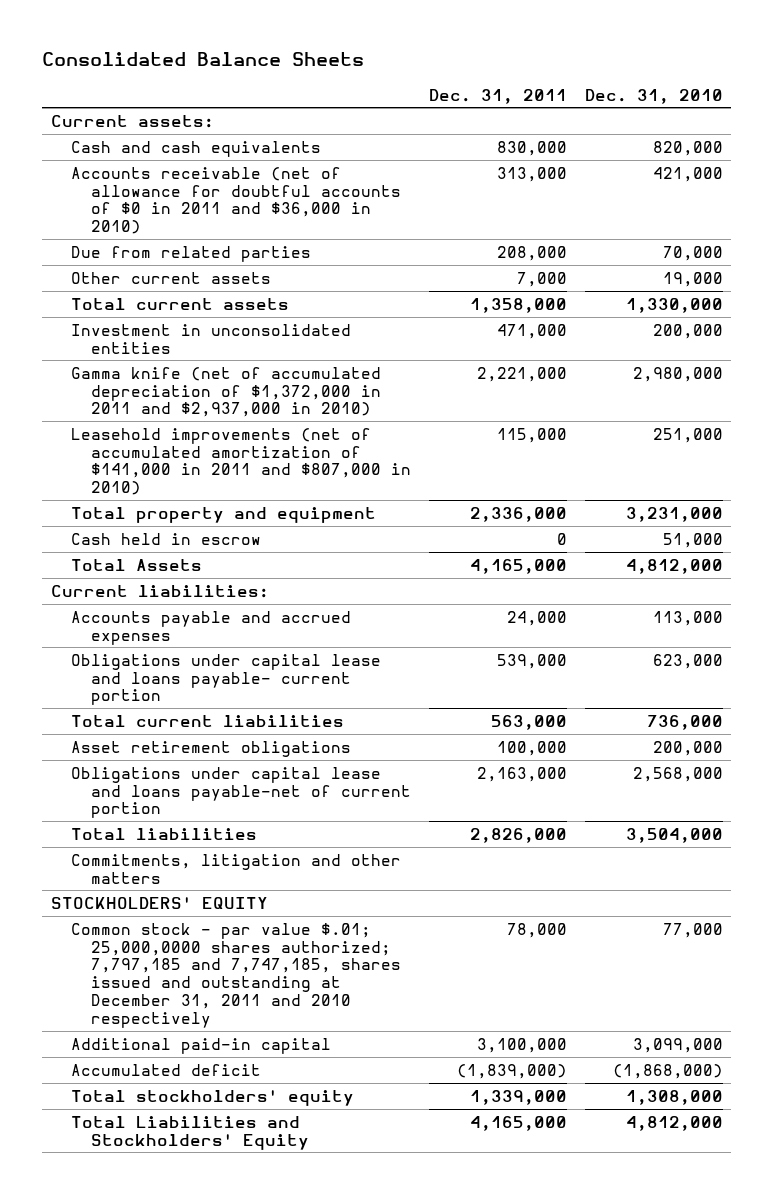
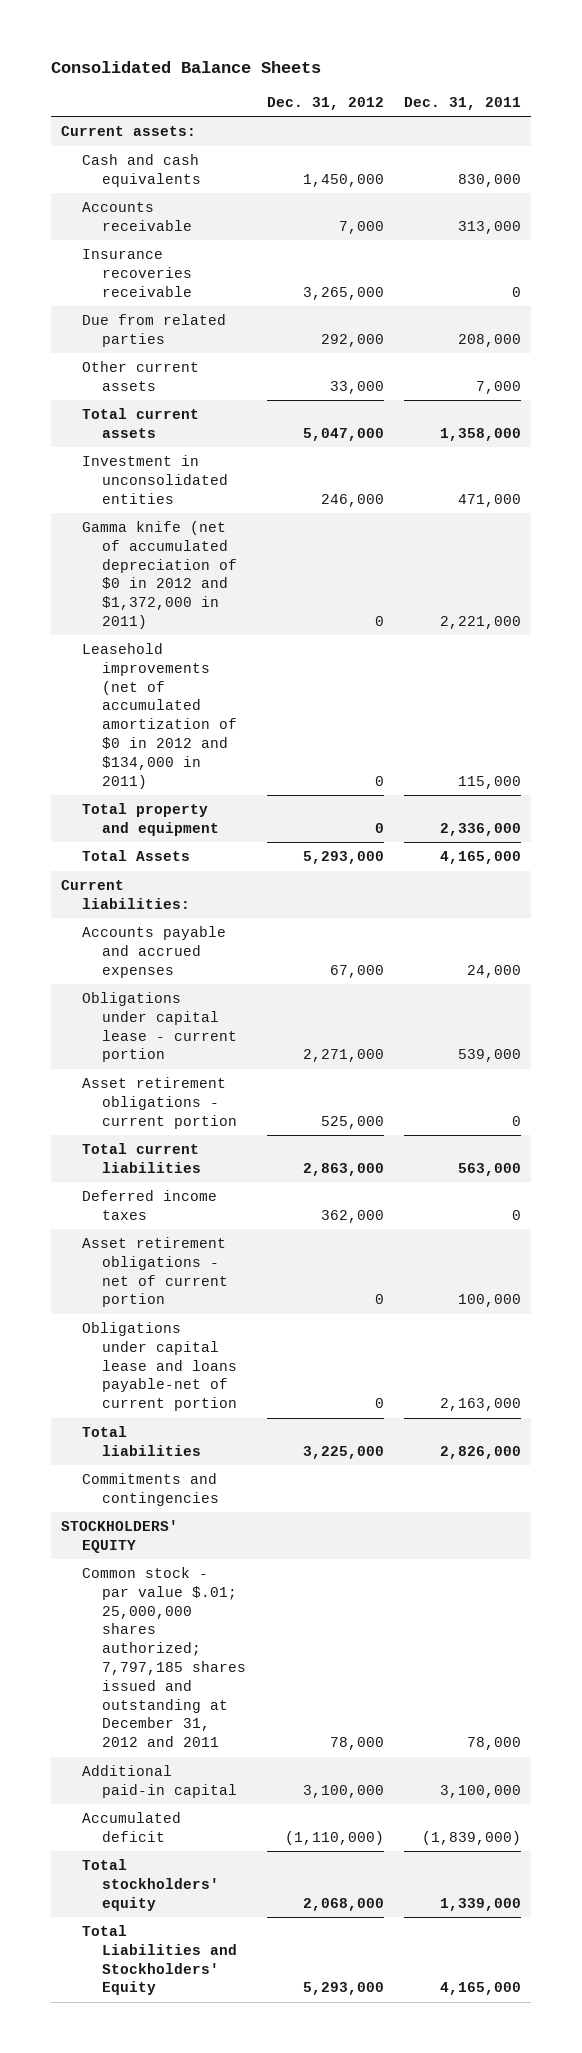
[584,88,723,104] Dec. 31, 2010 -> none
none -> [266,96,384,110] Dec. 31, 2012
[71,166,402,235] Accounts receivable (net of allowance for doubtful accounts of $0 in 2011 and $36,000 in 2010) -> [81,202,193,231] Accounts receivable
none -> [81,249,193,297] Insurance recoveries receivable
[71,366,382,418] Gamma knife (net of accumulated depreciation of $1,372,000 in 2011 and $2,937,000 in 2010) -> [81,521,238,630] Gamma knife (net of accumulated depreciation of $0 in 2012 and $1,372,000 in 2011)
[71,427,412,496] Leasehold improvements (net of accumulated amortization of $141,000 in 2011 and $807,000 in 2010) -> [81,643,238,789] Leasehold improvements (net of accumulated amortization of $0 in 2012 and $134,000 in 2011)
[71,532,262,545] Cash held in escrow -> none
[71,653,382,706] Obligations under capital lease and loans payable- current portion -> [81,992,238,1063] Obligations under capital lease - current portion
none -> [81,1077,238,1129] Asset retirement obligations - current portion
none -> [81,1190,217,1220] Deferred income taxes
[71,740,352,757] Asset retirement obligations -> [81,1237,229,1308] Asset retirement obligations - net of current portion
[71,853,402,884] Commitments, litigation and other matters -> [81,1473,220,1506] Commitments and contingencies
[71,922,402,1029] Common stock - par value $.01; 25,000,0000 shares authorized; 7,797,185 and 7,747,185, shares issued and outstanding at December 31, 2011 and 2010 respectively -> [81,1567,247,1748] Common stock - par value $.01; 25,000,000 shares authorized; 7,797,185 shares issued and outstanding at December 31, 2012 and 2011

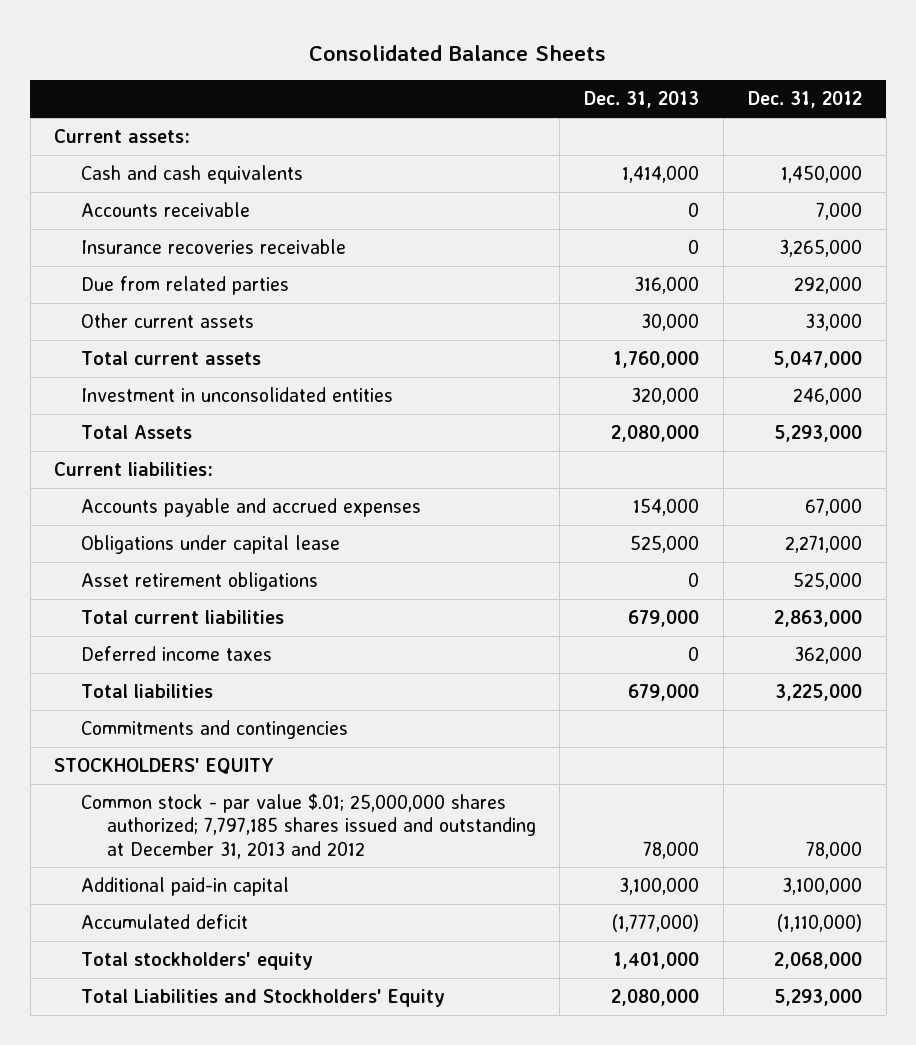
[404,96,522,110] Dec. 31, 2011 -> none
none -> [584,91,700,109] Dec. 31, 2013
[81,521,238,630] Gamma knife (net of accumulated depreciation of $0 in 2012 and $1,372,000 in 2011) -> none
[81,643,238,789] Leasehold improvements (net of accumulated amortization of $0 in 2012 and $134,000 in 2011) -> none
[81,803,220,836] Total property and equipment -> none
[81,992,238,1063] Obligations under capital lease - current portion -> [80,535,340,555] Obligations under capital lease
[81,1077,238,1129] Asset retirement obligations - current portion -> [80,572,318,592] Asset retirement obligations
[81,1237,229,1308] Asset retirement obligations - net of current portion -> none
[81,1322,238,1412] Obligations under capital lease and loans payable-net of current portion -> none
[81,1567,247,1748] Common stock - par value $.01; 25,000,000 shares authorized; 7,797,185 shares issued and outstanding at December 31, 2012 and 2011 -> [80,793,536,859] Common stock - par value $.01; 25,000,000 shares authorized; 7,797,185 shares issued and outstanding at December 31, 2013 and 2012

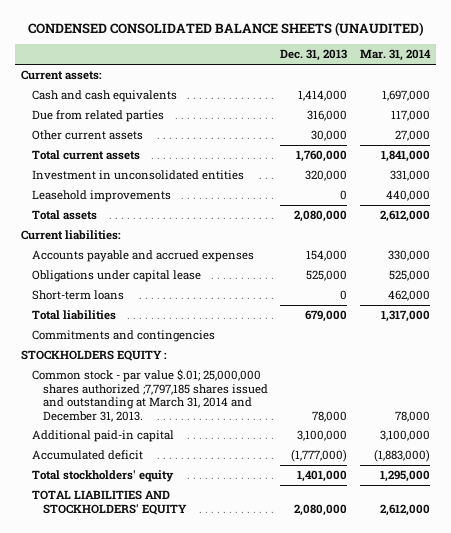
[309,44,607,61] Consolidated Balance Sheets -> [27,21,424,36] CONDENSED CONSOLIDATED BALANCE SHEETS (UNAUDITED)
[747,91,862,109] Dec. 31, 2012 -> none
none -> [360,49,432,62] Mar. 31, 2014
[80,202,250,218] Accounts receivable -> none
[80,239,346,255] Insurance recoveries receivable -> none
none -> [32,190,172,203] Leasehold improvements
[80,425,192,440] Total Assets -> [32,210,98,221] Total assets
[80,572,318,592] Asset retirement obligations -> none
[80,610,284,625] Total current liabilities -> none
[80,646,272,662] Deferred income taxes -> none
none -> [32,290,125,301] Short-term loans
[54,758,275,775] STOCKHOLDERS' EQUITY -> [21,350,168,362] STOCKHOLDERS EQUITY :
[80,793,536,859] Common stock - par value $.01; 25,000,000 shares authorized; 7,797,185 shares issued and outstanding at December 31, 2013 and 2012 -> [32,369,268,422] Common stock - par value $.01; 25,000,000 shares authorized ;7,797,185 shares issued and outstanding at March 31, 2014 and December 31, 2013.
[80,989,445,1008] Total Liabilities and Stockholders' Equity -> [32,490,187,515] TOTAL LIABILITIES AND STOCKHOLDERS' EQUITY

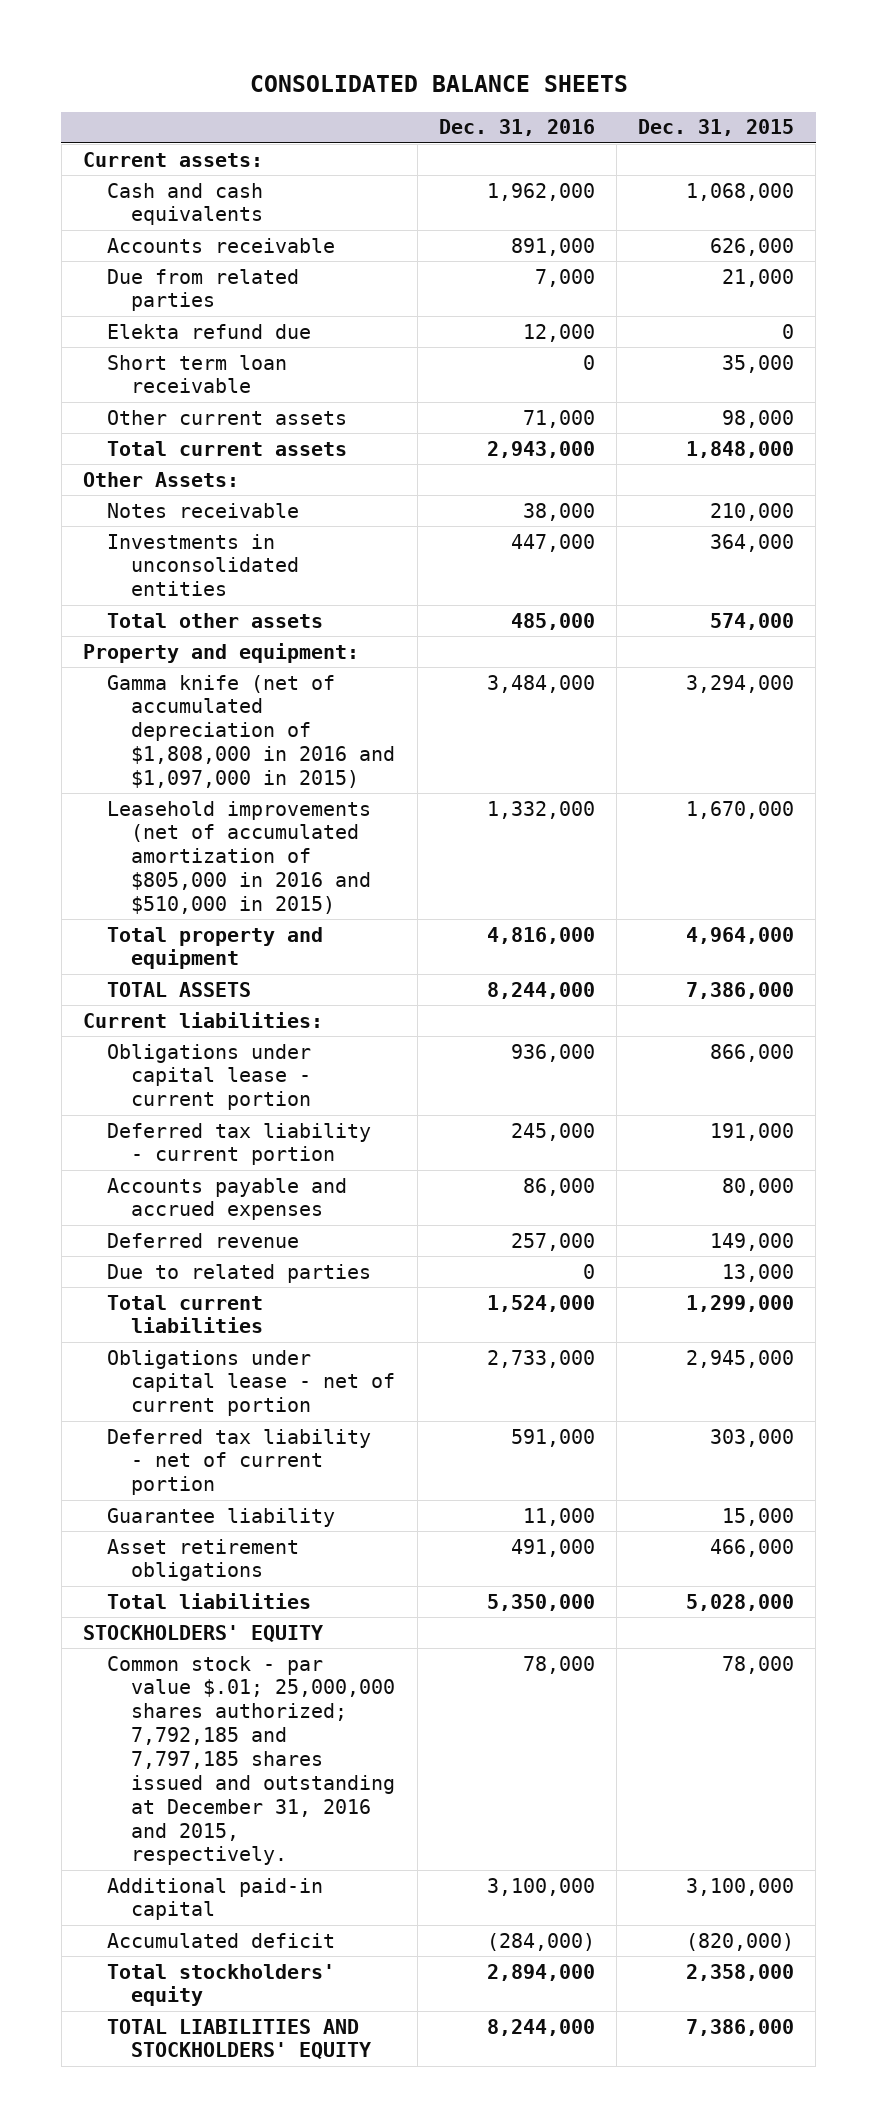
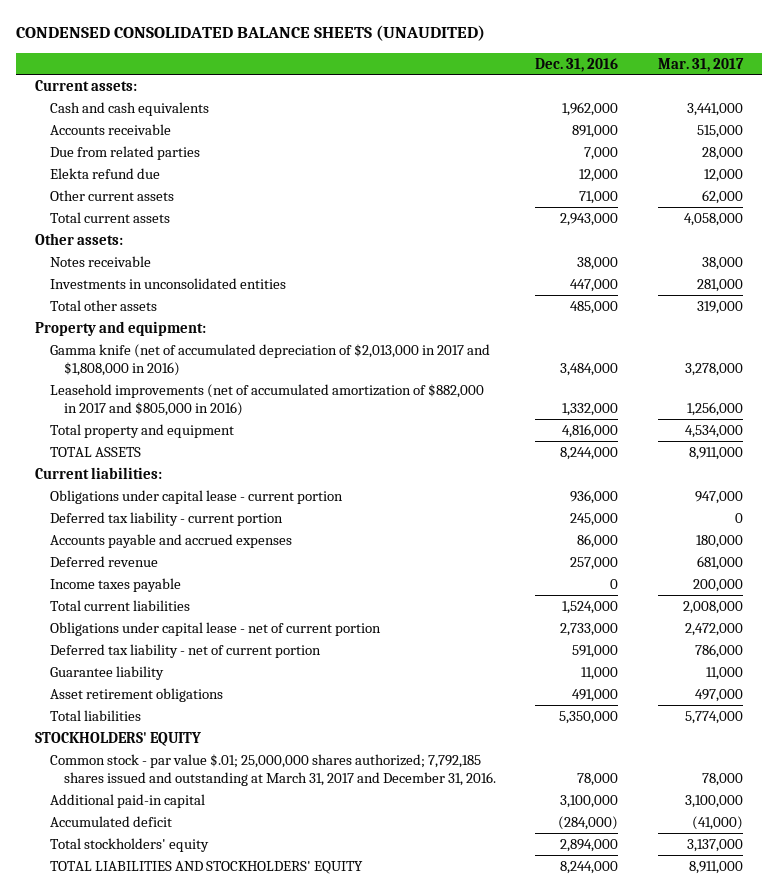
[249,74,628,92] CONSOLIDATED BALANCE SHEETS -> [15,25,485,42] CONDENSED CONSOLIDATED BALANCE SHEETS (UNAUDITED)
[638,119,795,137] Dec. 31, 2015 -> none
none -> [657,57,744,72] Mar. 31, 2017
[107,354,288,394] Short term loan receivable -> none
[82,471,239,487] Other Assets: -> [35,232,124,245] Other assets:
[107,674,396,789] Gamma knife (net of accumulated depreciation of $1,808,000 in 2016 and $1,097,000 in 2015) -> [49,343,490,376] Gamma knife (net of accumulated depreciation of $2,013,000 in 2017 and $1,808,000 in 2016)
[107,800,372,915] Leasehold improvements (net of accumulated amortization of $805,000 in 2016 and $510,000 in 2015) -> [49,383,484,416] Leasehold improvements (net of accumulated amortization of $882,000 in 2017 and $805,000 in 2016)
[107,1263,372,1283] Due to related parties -> none
none -> [49,577,181,592] Income taxes payable
[107,1655,396,1866] Common stock - par value $.01; 25,000,000 shares authorized; 7,792,185 and 7,797,185 shares issued and outstanding at December 31, 2016 and 2015, respectively. -> [49,753,497,786] Common stock - par value $.01; 25,000,000 shares authorized; 7,792,185 shares issued and outstanding at March 31, 2017 and December 31, 2016.

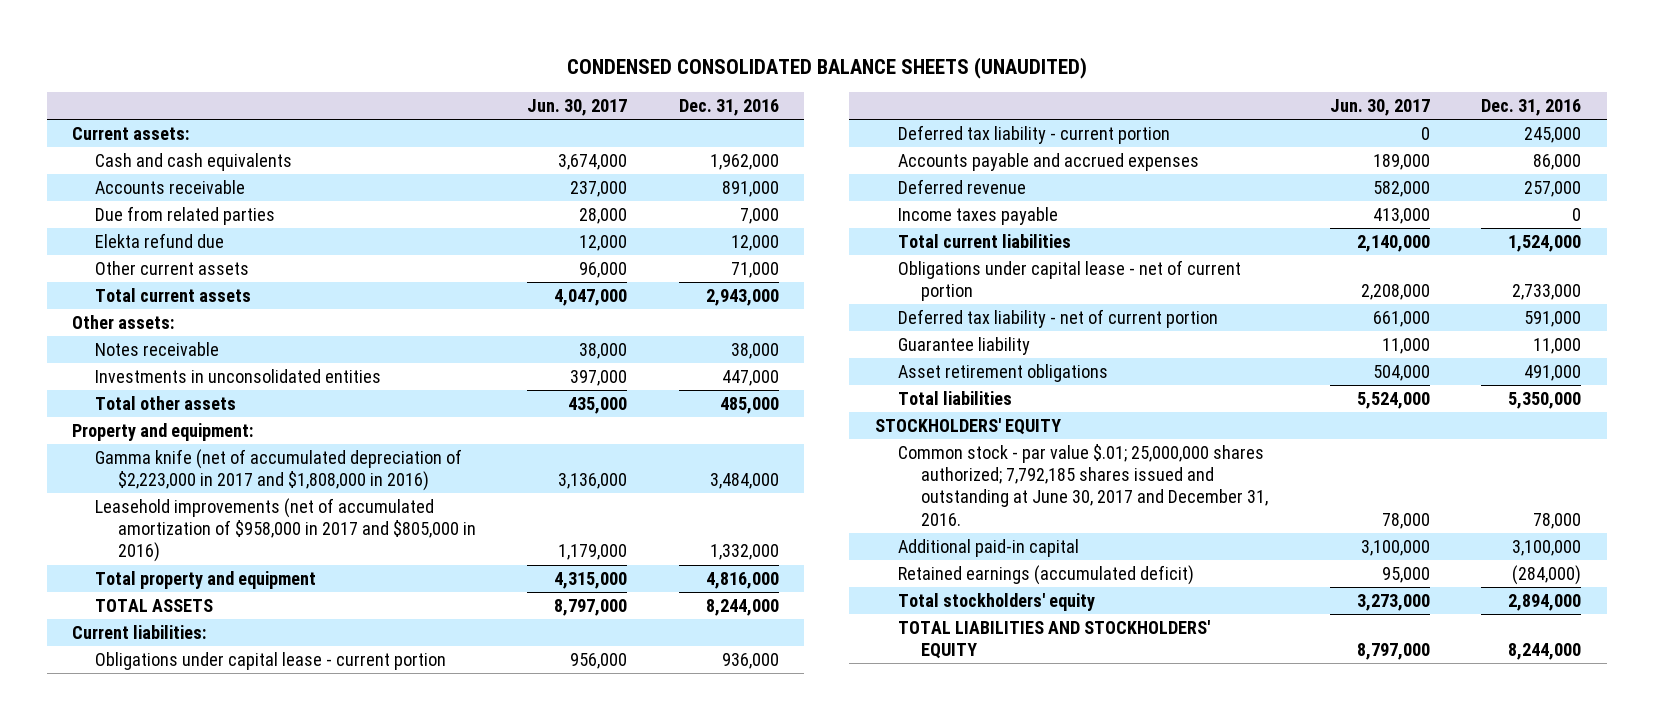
[657,57,744,72] Mar. 31, 2017 -> none
none -> [527,99,628,117] Jun. 30, 2017
[49,343,490,376] Gamma knife (net of accumulated depreciation of $2,013,000 in 2017 and $1,808,000 in 2016) -> [95,448,463,492] Gamma knife (net of accumulated depreciation of $2,223,000 in 2017 and $1,808,000 in 2016)
[49,383,484,416] Leasehold improvements (net of accumulated amortization of $882,000 in 2017 and $805,000 in 2016) -> [95,497,477,563] Leasehold improvements (net of accumulated amortization of $958,000 in 2017 and $805,000 in 2016)
[49,753,497,786] Common stock - par value $.01; 25,000,000 shares authorized; 7,792,185 shares issued and outstanding at March 31, 2017 and December 31, 2016. -> [897,443,1268,526] Common stock - par value $.01; 25,000,000 shares authorized; 7,792,185 shares issued and outstanding at June 30, 2017 and December 31, 2016.
[49,815,172,827] Accumulated deficit -> [897,564,1194,585] Retained earnings (accumulated deficit)

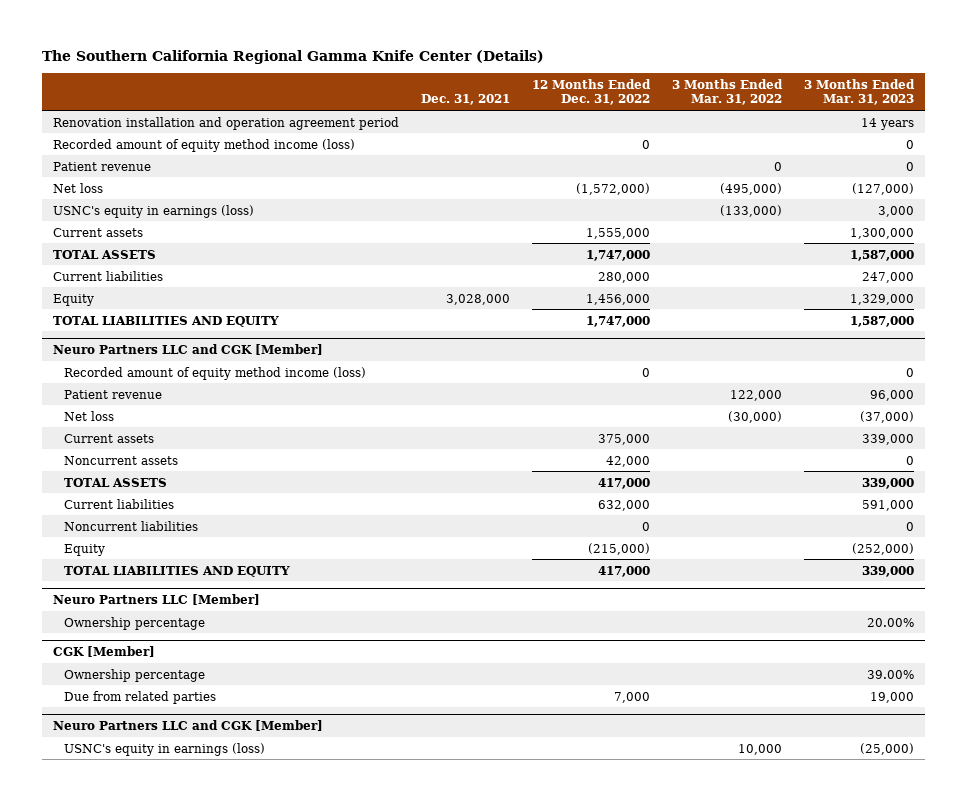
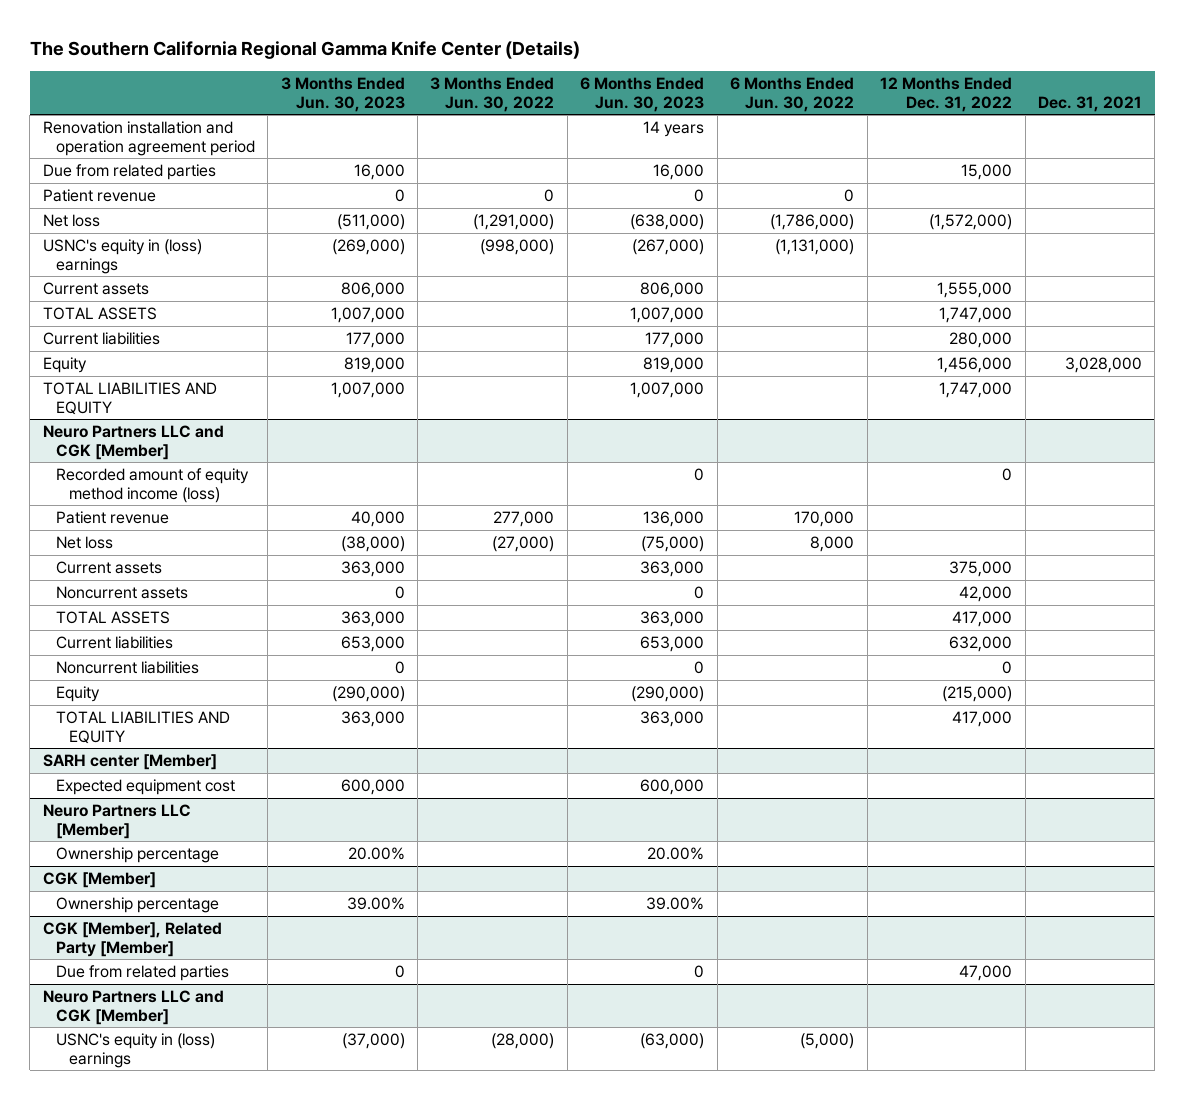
[671,78,783,106] 3 Months Ended Mar. 31, 2022 -> none
[803,78,915,106] 3 Months Ended Mar. 31, 2023 -> none
none -> [280,76,405,112] 3 Months Ended Jun. 30, 2023
none -> [430,76,555,112] 3 Months Ended Jun. 30, 2022
none -> [580,76,705,112] 6 Months Ended Jun. 30, 2023
none -> [730,76,855,112] 6 Months Ended Jun. 30, 2022
[52,138,355,152] Recorded amount of equity method income (loss) -> none
none -> [42,164,216,181] Due from related parties
[52,204,254,218] USNC's equity in earnings (loss) -> [42,239,202,274] USNC's equity in (loss) earnings
none -> [42,754,217,771] SARH center [Member]
none -> [55,779,235,796] Expected equipment cost
none -> [42,922,222,957] CGK [Member], Related Party [Member]
[613,691,650,703] 7,000 -> [959,965,1013,982] 47,000
[63,742,265,756] USNC's equity in earnings (loss) -> [55,1033,215,1068] USNC's equity in (loss) earnings

